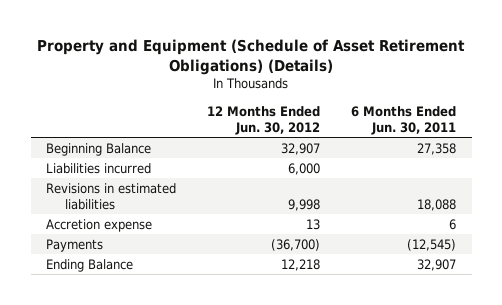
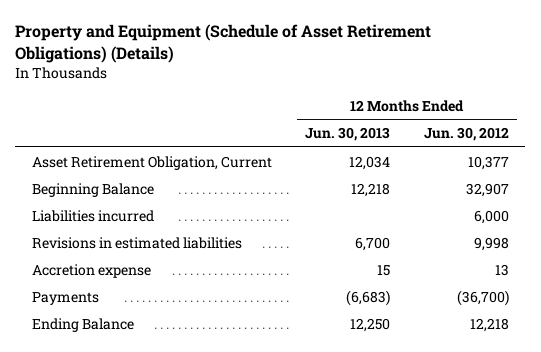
[351,105,457,135] 6 Months Ended Jun. 30, 2011 -> none
none -> [305,127,391,142] Jun. 30, 2013
none -> [32,155,273,170] Asset Retirement Obligation, Current

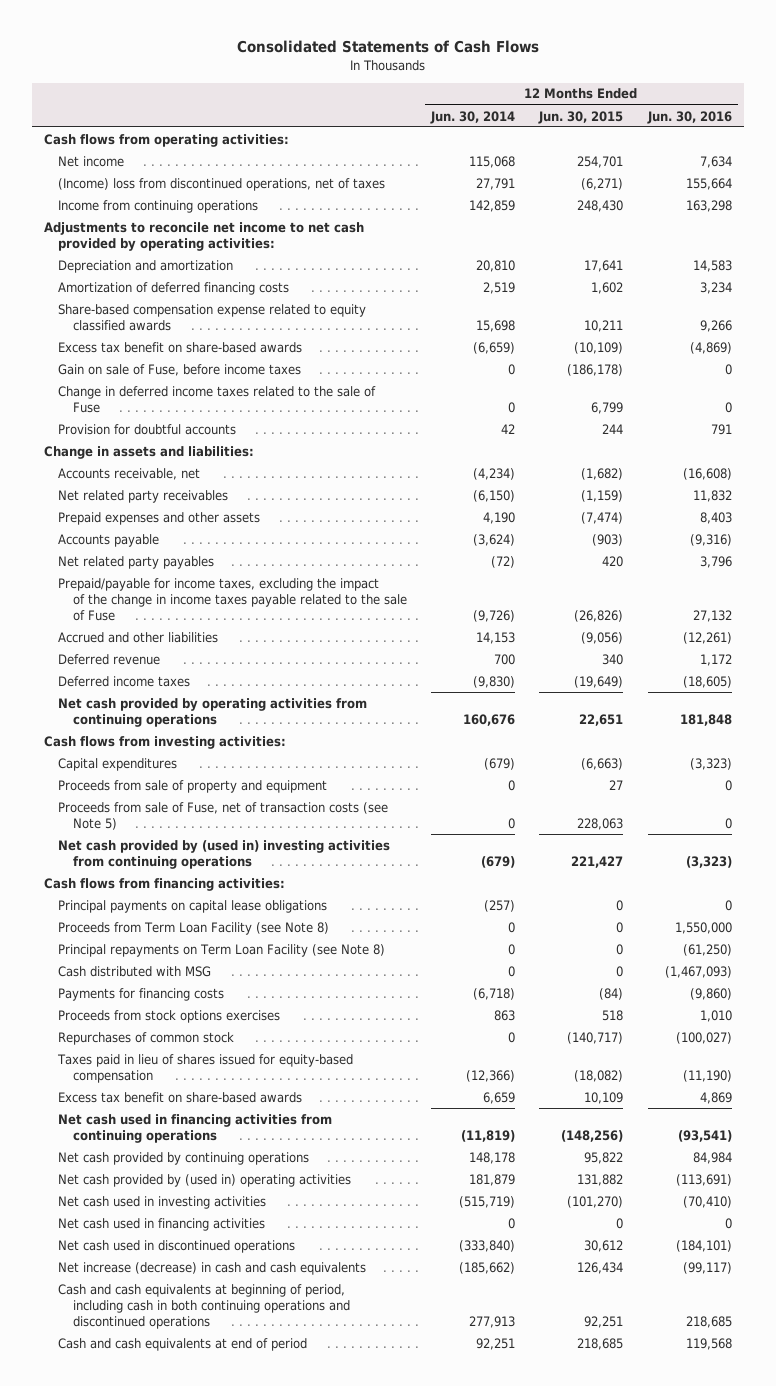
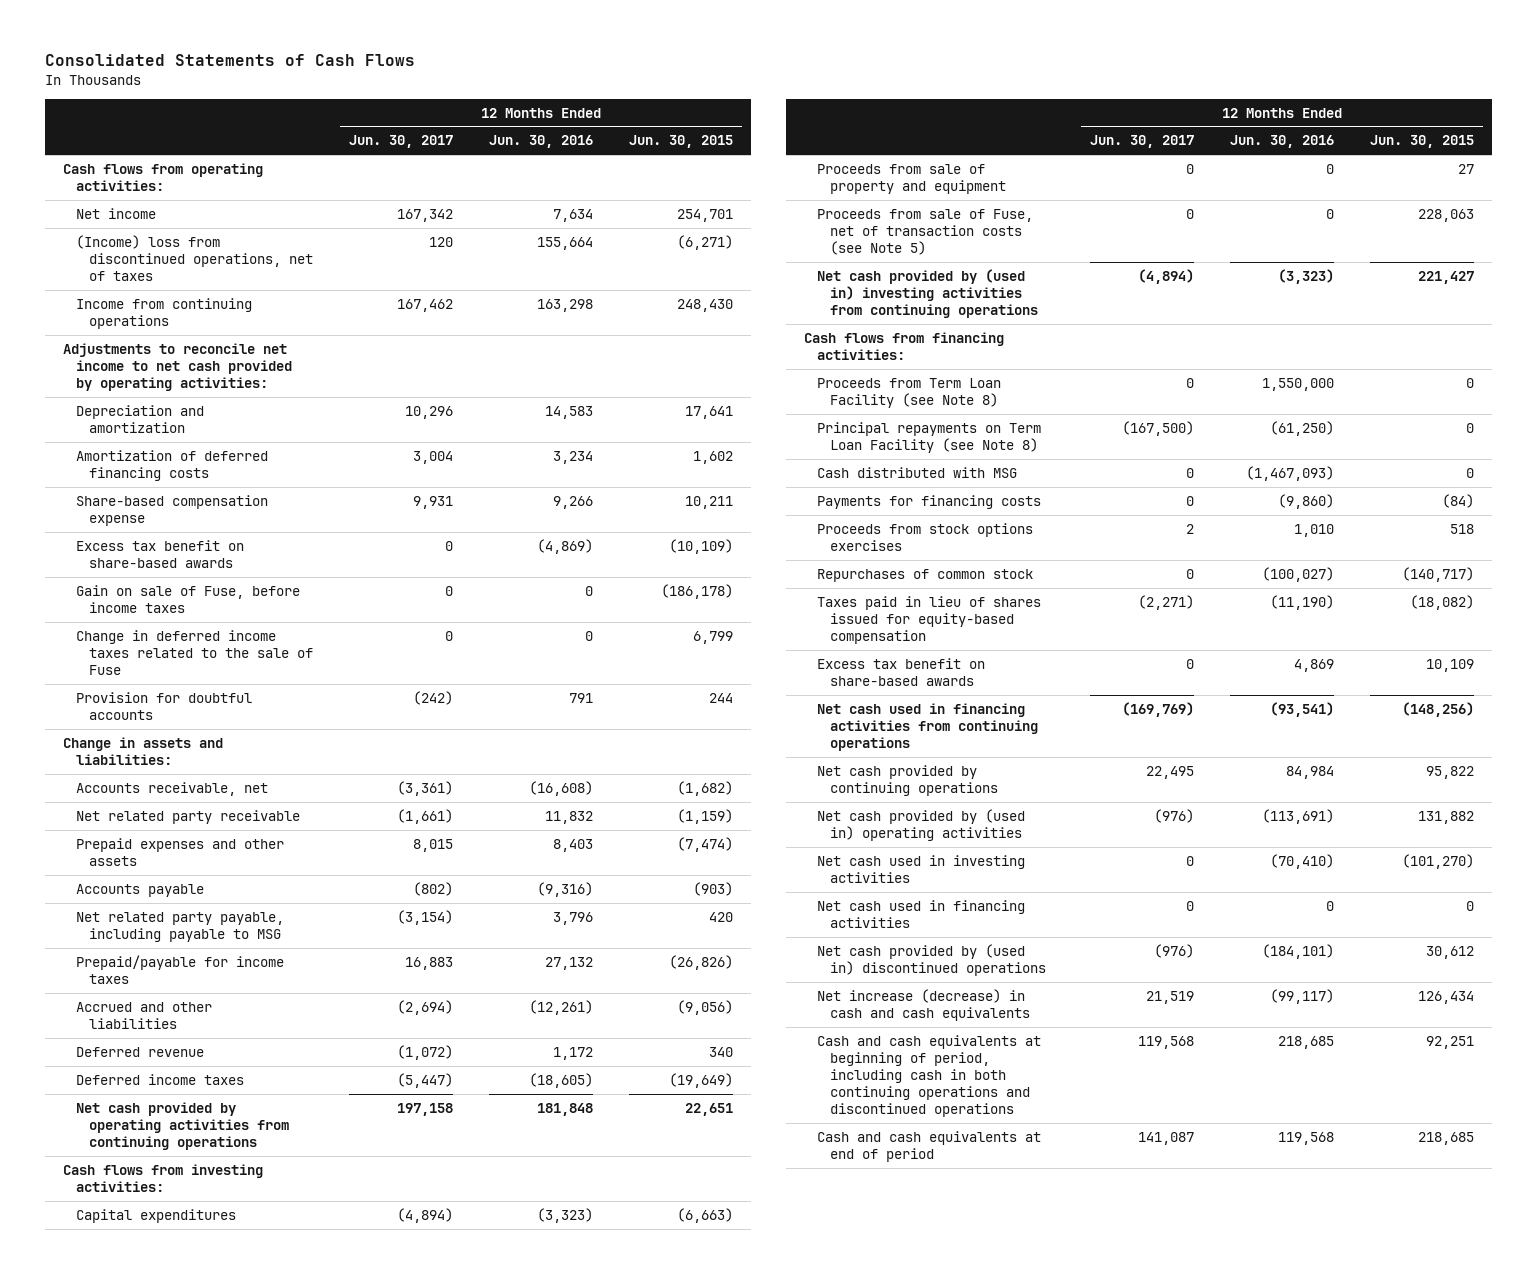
[430,110,516,124] Jun. 30, 2014 -> none
none -> [348,135,453,149] Jun. 30, 2017
[58,303,367,331] Share-based compensation expense related to equity classified awards -> [75,494,268,526] Share-based compensation expense
[58,489,229,503] Net related party receivables -> [75,809,300,824] Net related party receivable
[58,555,215,569] Net related party payables -> [75,911,284,942] Net related party payable, including payable to MSG
[58,577,407,621] Prepaid/payable for income taxes, excluding the impact of the change in income taxes payable related to the sale of Fuse -> [75,954,284,984] Prepaid/payable for income taxes
[58,899,328,913] Principal payments on capital lease obligations -> none
[58,1239,296,1253] Net cash used in discontinued operations -> [816,943,1046,976] Net cash provided by (used in) discontinued operations

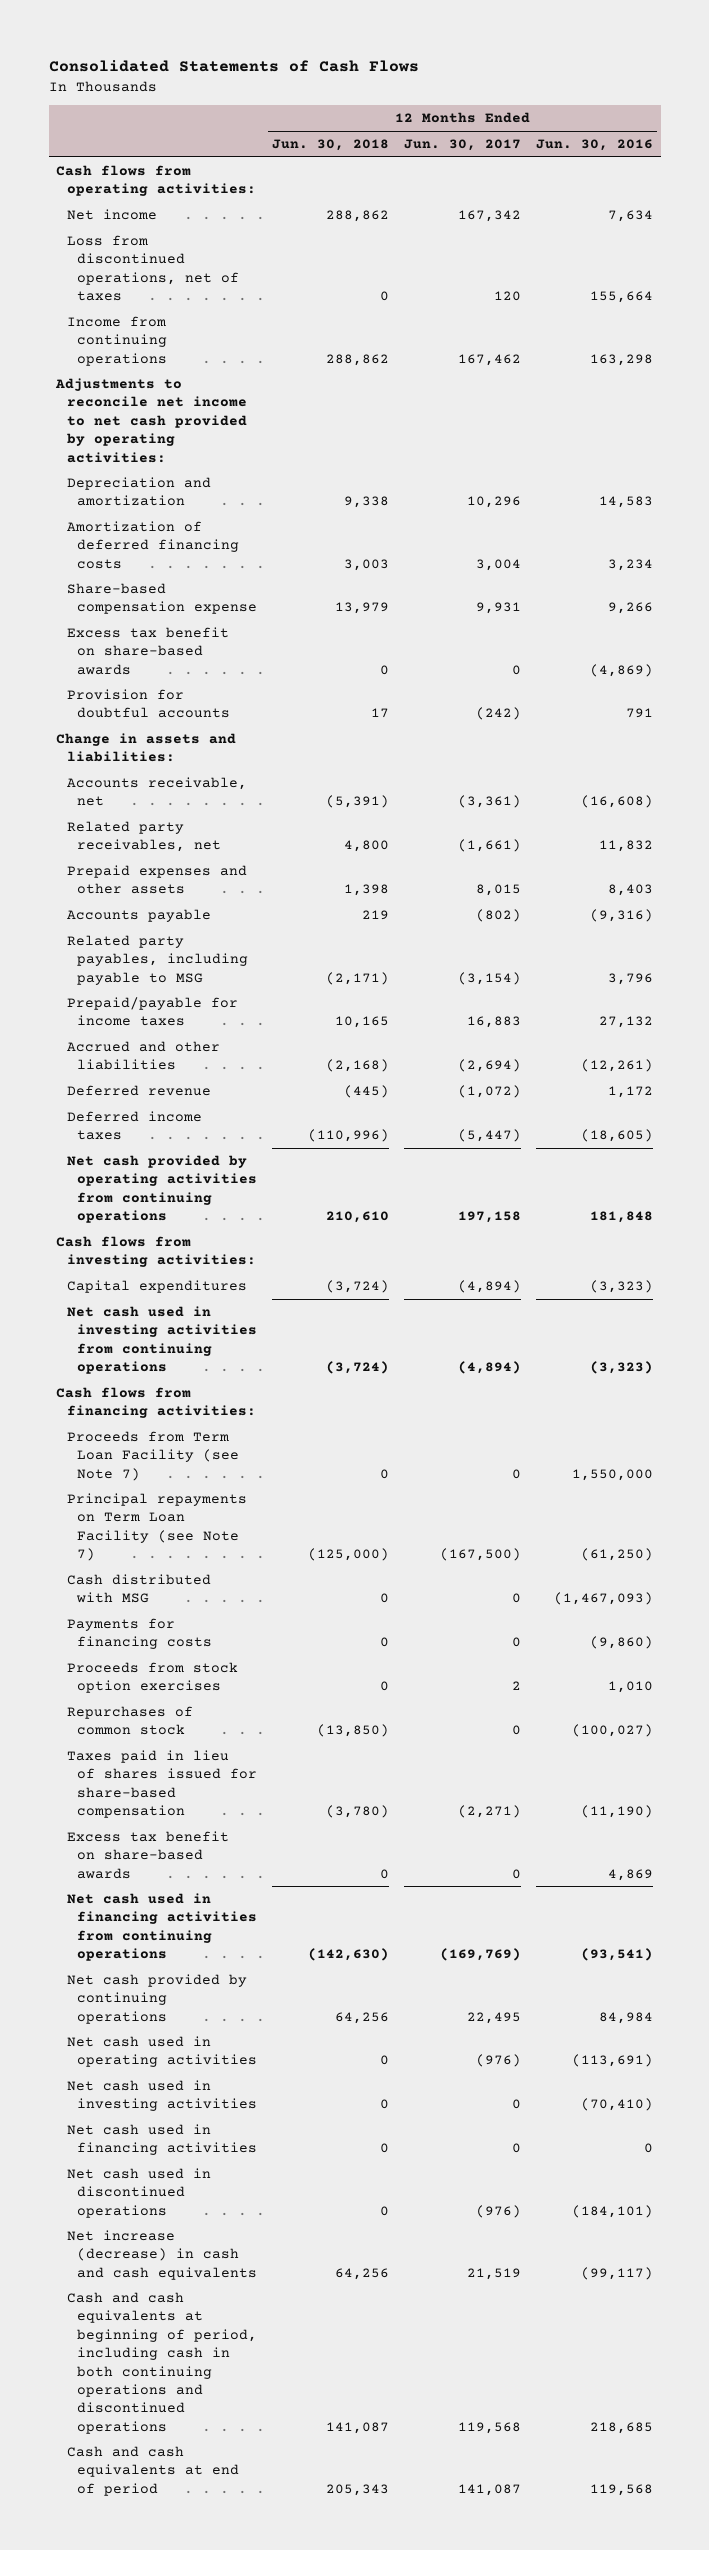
[628,135,733,149] Jun. 30, 2015 -> none
none -> [272,139,390,152] Jun. 30, 2018
[75,234,313,282] (Income) loss from discontinued operations, net of taxes -> [66,235,240,302] Loss from discontinued operations, net of taxes
[75,584,300,613] Gain on sale of Fuse, before income taxes -> none
[75,629,313,676] Change in deferred income taxes related to the sale of Fuse -> none
[75,809,300,824] Net related party receivable -> [66,821,222,853] Related party receivables, net
[75,911,284,942] Net related party payable, including payable to MSG -> [66,935,249,985] Related party payables, including payable to MSG
[816,163,1006,194] Proceeds from sale of property and equipment -> none
[816,208,1033,256] Proceeds from sale of Fuse, net of transaction costs (see Note 5) -> none
[816,268,1038,319] Net cash provided by (used in) investing activities from continuing operations -> [66,1306,258,1375] Net cash used in investing activities from continuing operations
[816,377,1001,408] Proceeds from Term Loan Facility (see Note 8) -> [66,1431,240,1481] Proceeds from Term Loan Facility (see Note 7)
[816,421,1041,453] Principal repayments on Term Loan Facility (see Note 8) -> [66,1493,247,1562] Principal repayments on Term Loan Facility (see Note 7)
[816,522,1033,551] Proceeds from stock options exercises -> [66,1662,238,1694] Proceeds from stock option exercises
[816,595,1041,645] Taxes paid in lieu of shares issued for equity-based compensation -> [66,1750,258,1819] Taxes paid in lieu of shares issued for share-based compensation
[816,808,1025,841] Net cash provided by (used in) operating activities -> [66,2036,258,2068] Net cash used in operating activities
[816,943,1046,976] Net cash provided by (used in) discontinued operations -> [66,2168,211,2218] Net cash used in discontinued operations

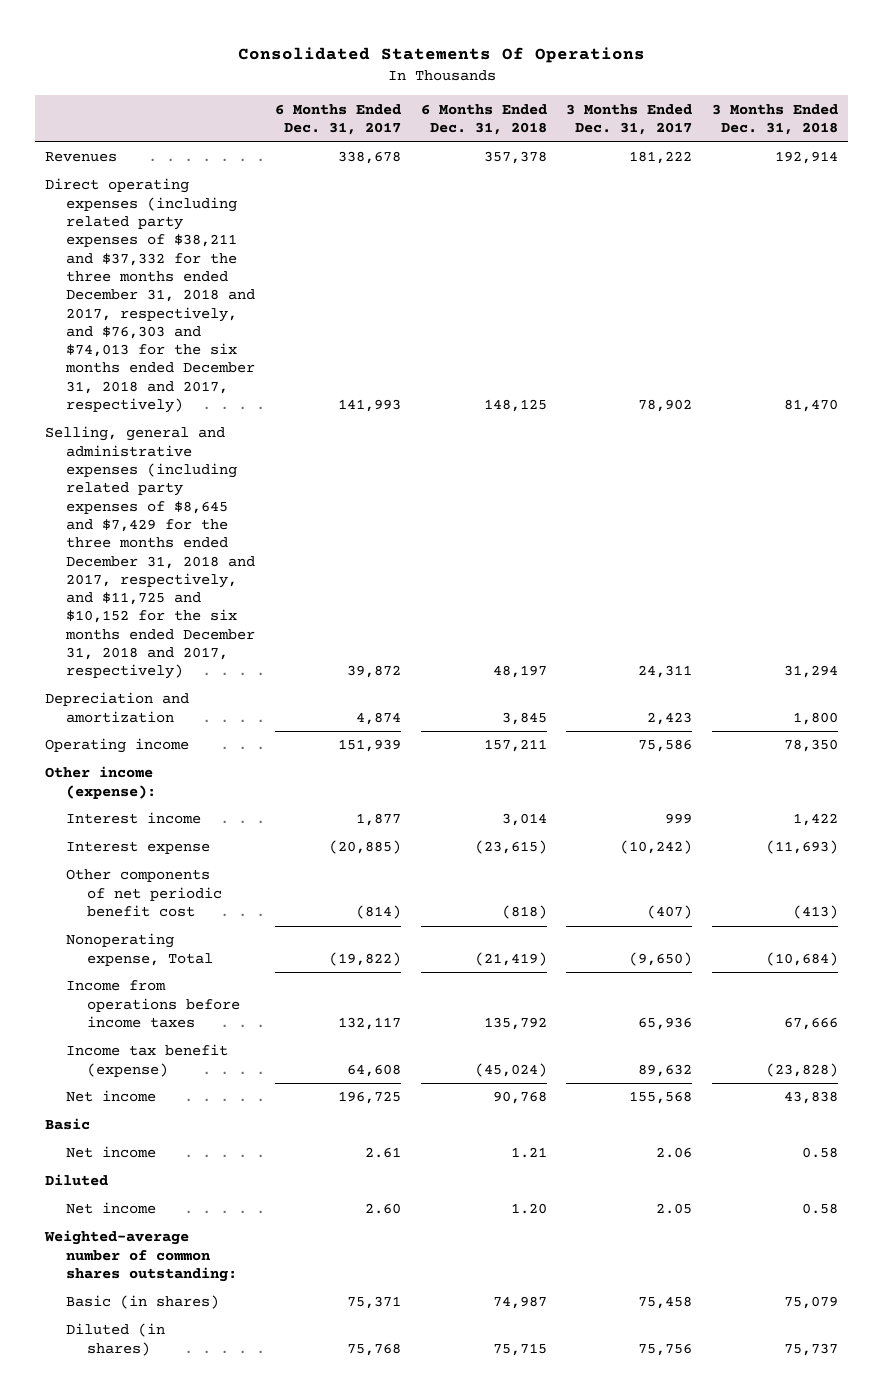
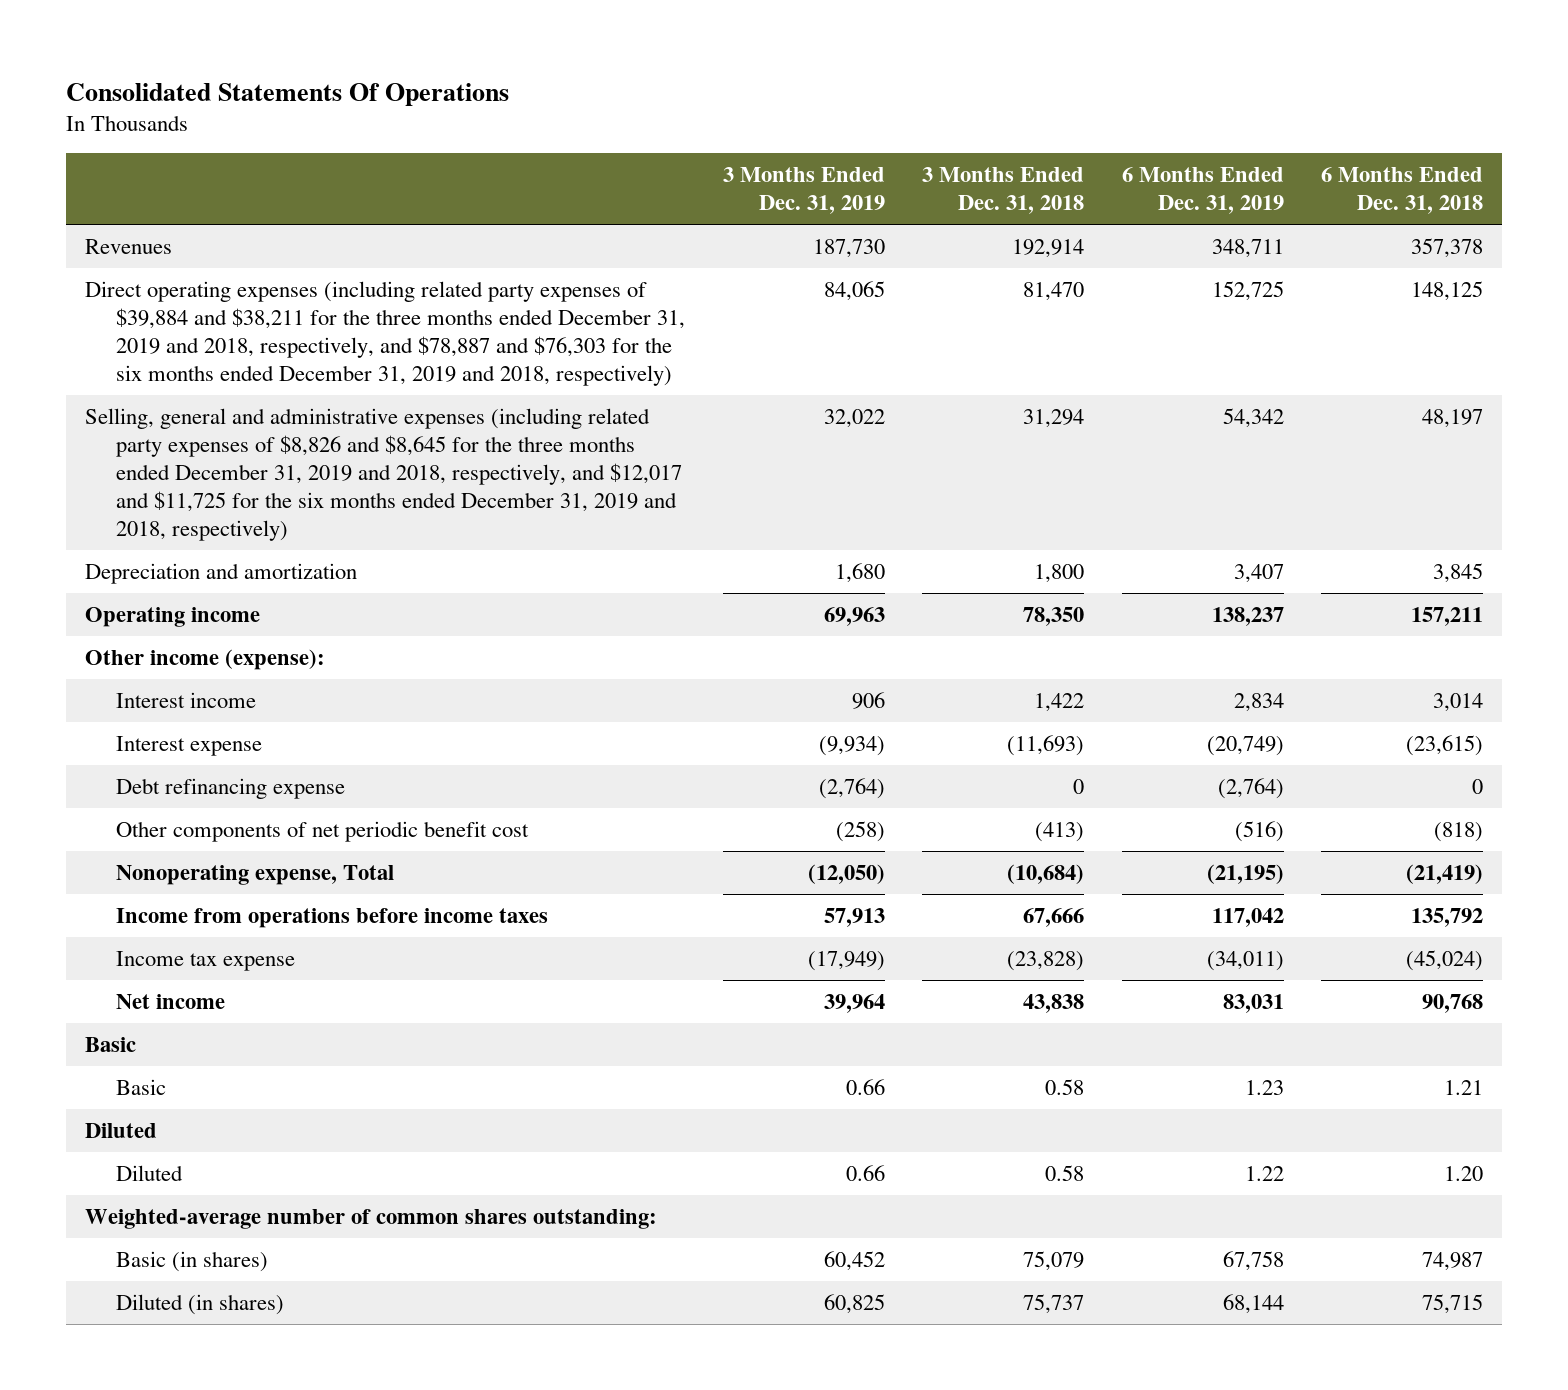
[275,103,402,136] 6 Months Ended Dec. 31, 2017 -> none
[566,103,693,136] 3 Months Ended Dec. 31, 2017 -> none
none -> [722,167,885,215] 3 Months Ended Dec. 31, 2019
none -> [1121,167,1284,215] 6 Months Ended Dec. 31, 2019
[45,178,256,413] Direct operating expenses (including related party expenses of $38,211 and $37,332 for the three months ended December 31, 2018 and 2017, respectively, and $76,303 and $74,013 for the six months ended December 31, 2018 and 2017, respectively) -> [84,280,686,387] Direct operating expenses (including related party expenses of $39,884 and $38,211 for the three months ended December 31, 2019 and 2018, respectively, and $78,887 and $76,303 for the six months ended December 31, 2019 and 2018, respectively)
[45,426,256,680] Selling, general and administrative expenses (including related party expenses of $8,645 and $7,429 for the three months ended December 31, 2018 and 2017, respectively, and $11,725 and $10,152 for the six months ended December 31, 2018 and 2017, respectively) -> [84,407,683,542] Selling, general and administrative expenses (including related party expenses of $8,826 and $8,645 for the three months ended December 31, 2019 and 2018, respectively, and $12,017 and $11,725 for the six months ended December 31, 2019 and 2018, respectively)
none -> [116,777,346,799] Debt refinancing expense
[66,1044,229,1077] Income tax benefit (expense) -> [116,950,296,971] Income tax expense
[66,1146,157,1159] Net income -> [116,1078,167,1095] Basic
[66,1202,157,1215] Net income -> [116,1164,184,1181] Diluted

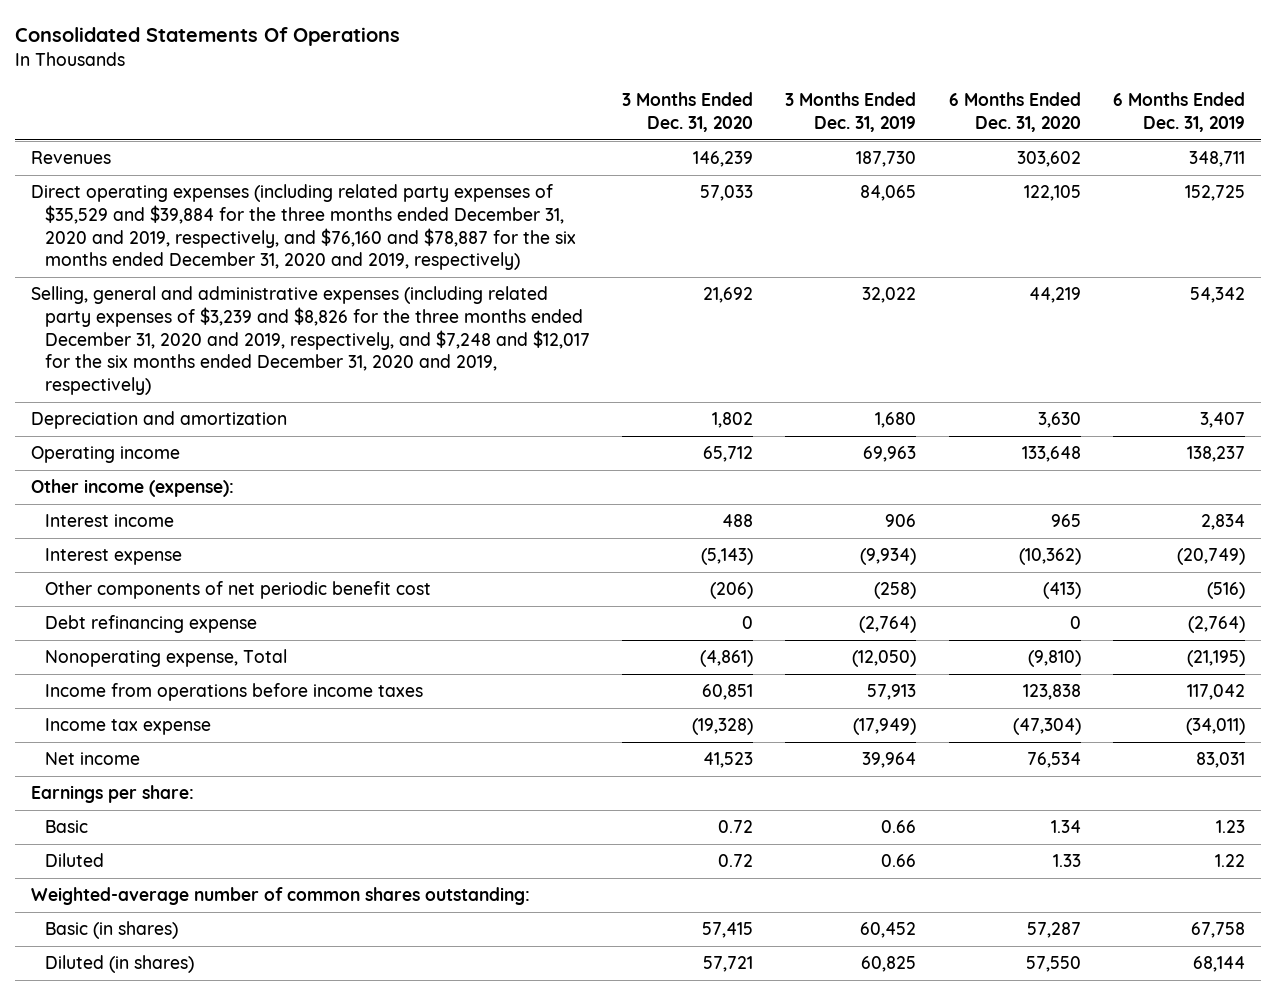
[922,167,1085,215] 3 Months Ended Dec. 31, 2018 -> none
[1321,167,1484,215] 6 Months Ended Dec. 31, 2018 -> none
none -> [622,92,754,133] 3 Months Ended Dec. 31, 2020
none -> [948,92,1081,133] 6 Months Ended Dec. 31, 2020
[84,280,686,387] Direct operating expenses (including related party expenses of $39,884 and $38,211 for the three months ended December 31, 2019 and 2018, respectively, and $78,887 and $76,303 for the six months ended December 31, 2019 and 2018, respectively) -> [30,184,577,271] Direct operating expenses (including related party expenses of $35,529 and $39,884 for the three months ended December 31, 2020 and 2019, respectively, and $76,160 and $78,887 for the six months ended December 31, 2020 and 2019, respectively)
[84,407,683,542] Selling, general and administrative expenses (including related party expenses of $8,826 and $8,645 for the three months ended December 31, 2019 and 2018, respectively, and $12,017 and $11,725 for the six months ended December 31, 2019 and 2018, respectively) -> [30,286,591,396] Selling, general and administrative expenses (including related party expenses of $3,239 and $8,826 for the three months ended December 31, 2020 and 2019, respectively, and $7,248 and $12,017 for the six months ended December 31, 2020 and 2019, respectively)
[116,777,346,799] Debt refinancing expense -> [45,615,258,634] Debt refinancing expense
[84,1036,136,1052] Basic -> none
none -> [30,785,194,804] Earnings per share:
[84,1122,157,1138] Diluted -> none

